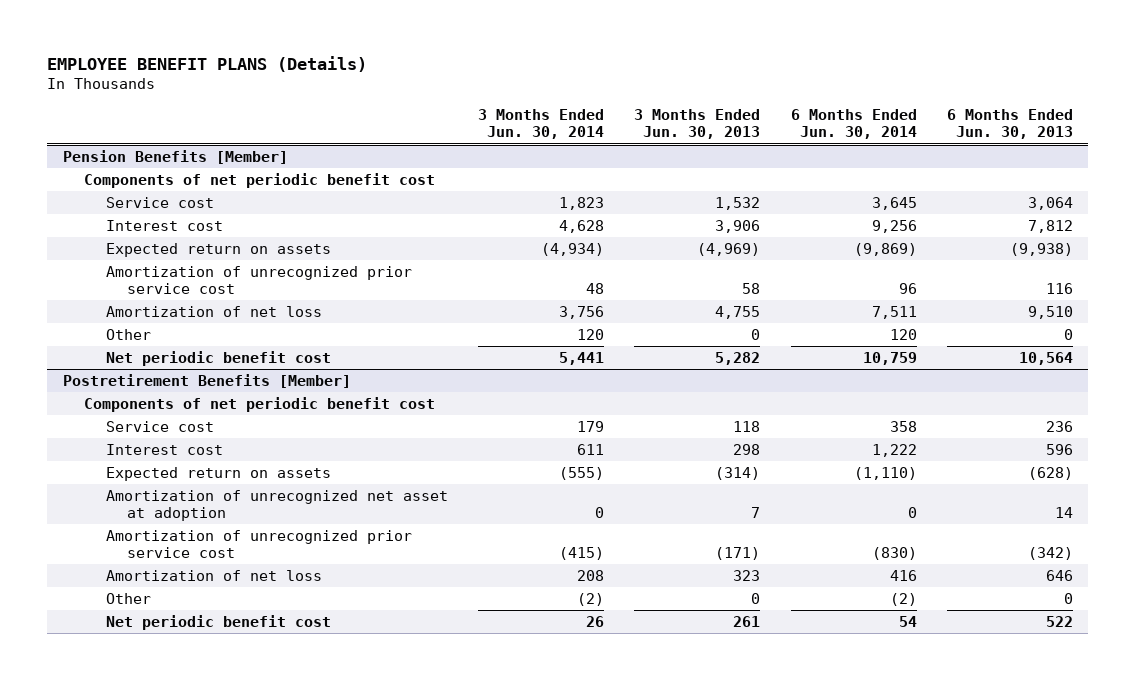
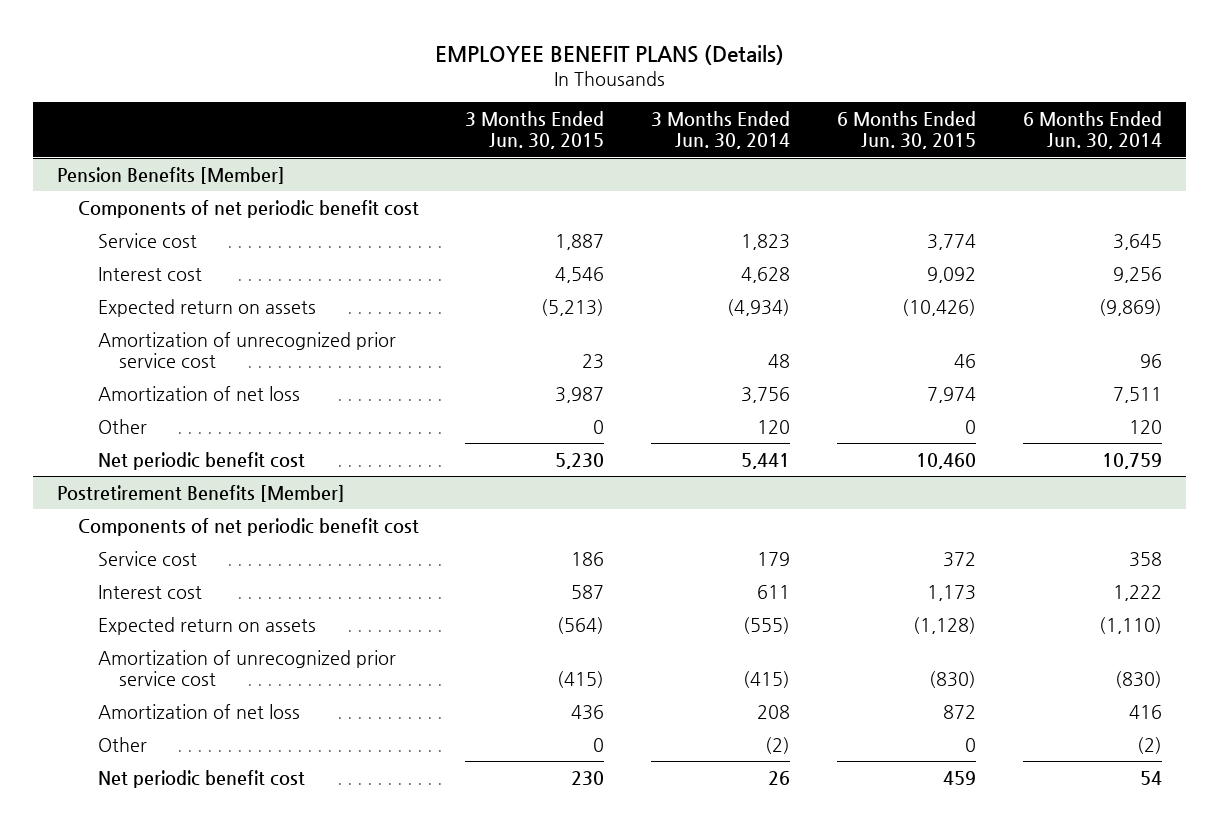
[634,109,761,140] 3 Months Ended Jun. 30, 2013 -> none
[947,109,1074,140] 6 Months Ended Jun. 30, 2013 -> none
none -> [465,111,605,149] 3 Months Ended Jun. 30, 2015
none -> [837,111,977,149] 6 Months Ended Jun. 30, 2015
[105,489,448,521] Amortization of unrecognized net asset at adoption -> none

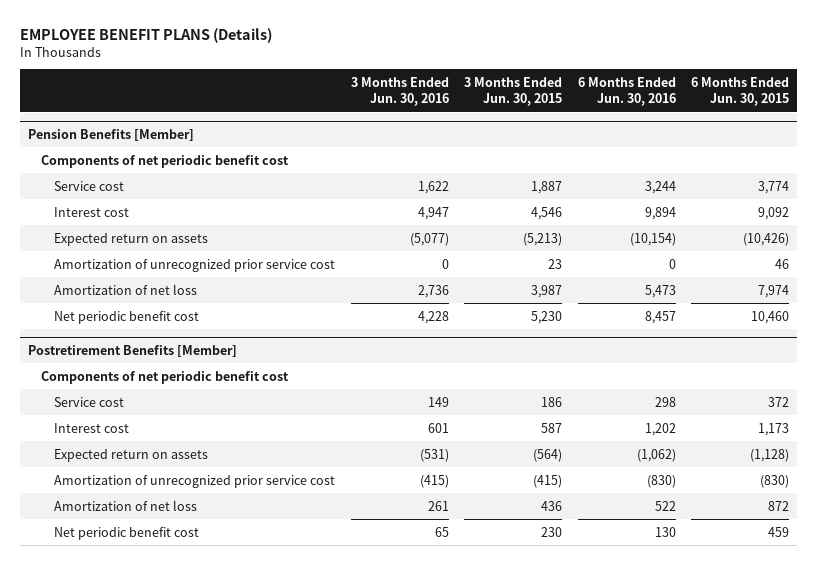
[651,111,791,149] 3 Months Ended Jun. 30, 2014 -> none
[1023,111,1163,149] 6 Months Ended Jun. 30, 2014 -> none
none -> [350,77,449,107] 3 Months Ended Jun. 30, 2016
none -> [577,77,676,107] 6 Months Ended Jun. 30, 2016
[98,418,148,434] Other -> none
[98,736,148,752] Other -> none

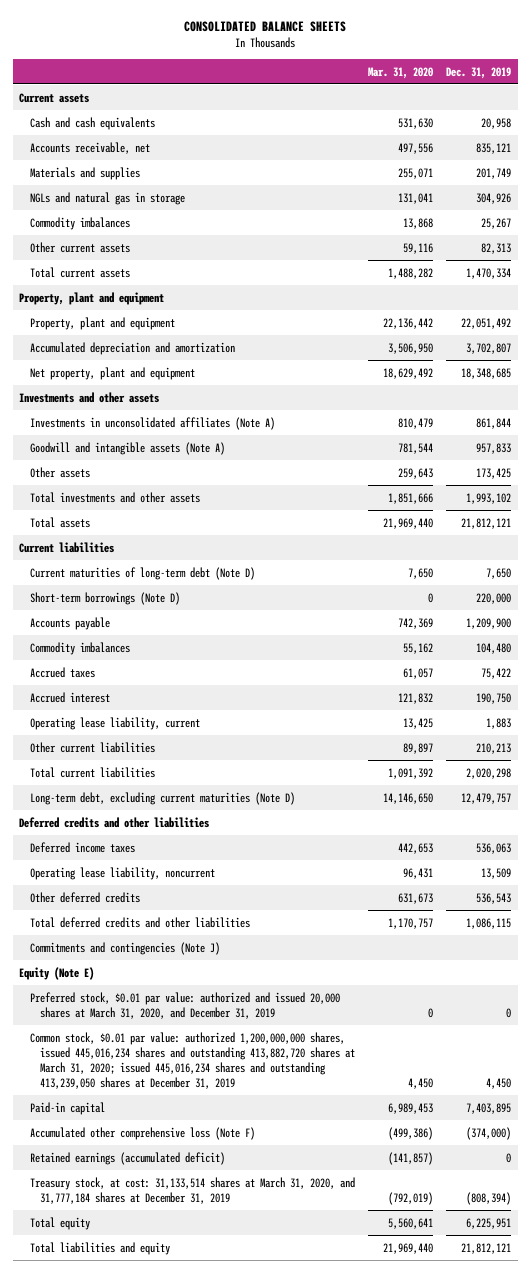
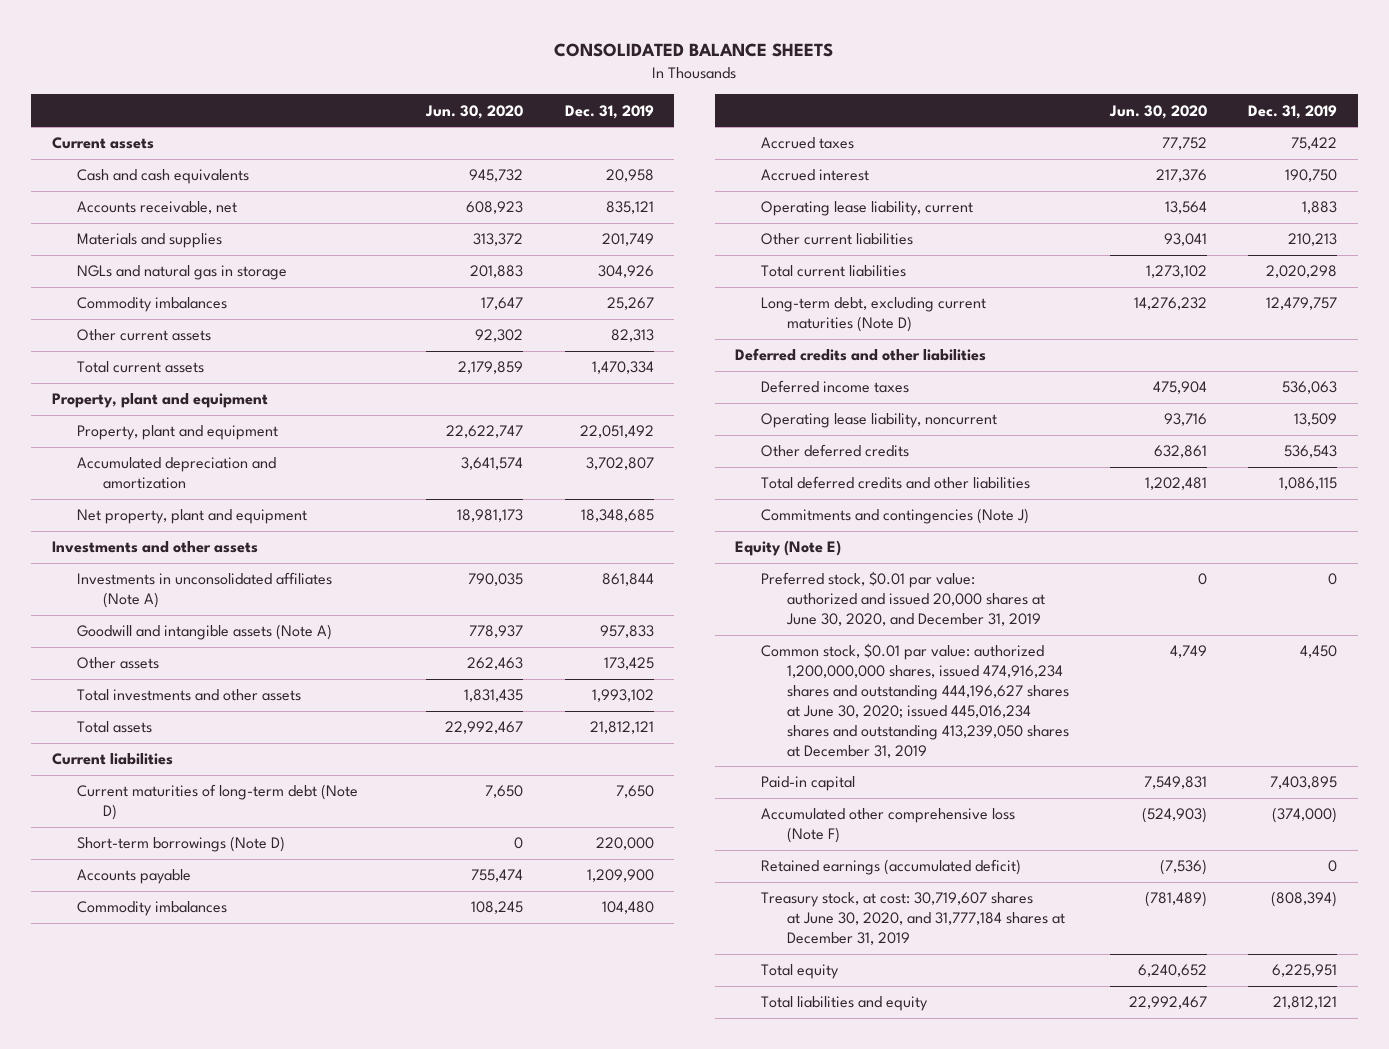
[368,66,434,79] Mar. 31, 2020 -> none
none -> [425,104,524,119] Jun. 30, 2020
[29,991,340,1019] Preferred stock, $0.01 par value: authorized and issued 20,000 shares at March 31, 2020, and December 31, 2019 -> [760,571,1045,627] Preferred stock, $0.01 par value: authorized and issued 20,000 shares at June 30, 2020, and December 31, 2019
[29,1031,355,1090] Common stock, $0.01 par value: authorized 1,200,000,000 shares, issued 445,016,234 shares and outstanding 413,882,720 shares at March 31, 2020; issued 445,016,234 shares and outstanding 413,239,050 shares at December 31, 2019 -> [760,643,1069,758] Common stock, $0.01 par value: authorized 1,200,000,000 shares, issued 474,916,234 shares and outstanding 444,196,627 shares at June 30, 2020; issued 445,016,234 shares and outstanding 413,239,050 shares at December 31, 2019
[29,1176,355,1204] Treasury stock, at cost: 31,133,514 shares at March 31, 2020, and 31,777,184 shares at December 31, 2019 -> [760,892,1065,946] Treasury stock, at cost: 30,719,607 shares at June 30, 2020, and 31,777,184 shares at December 31, 2019

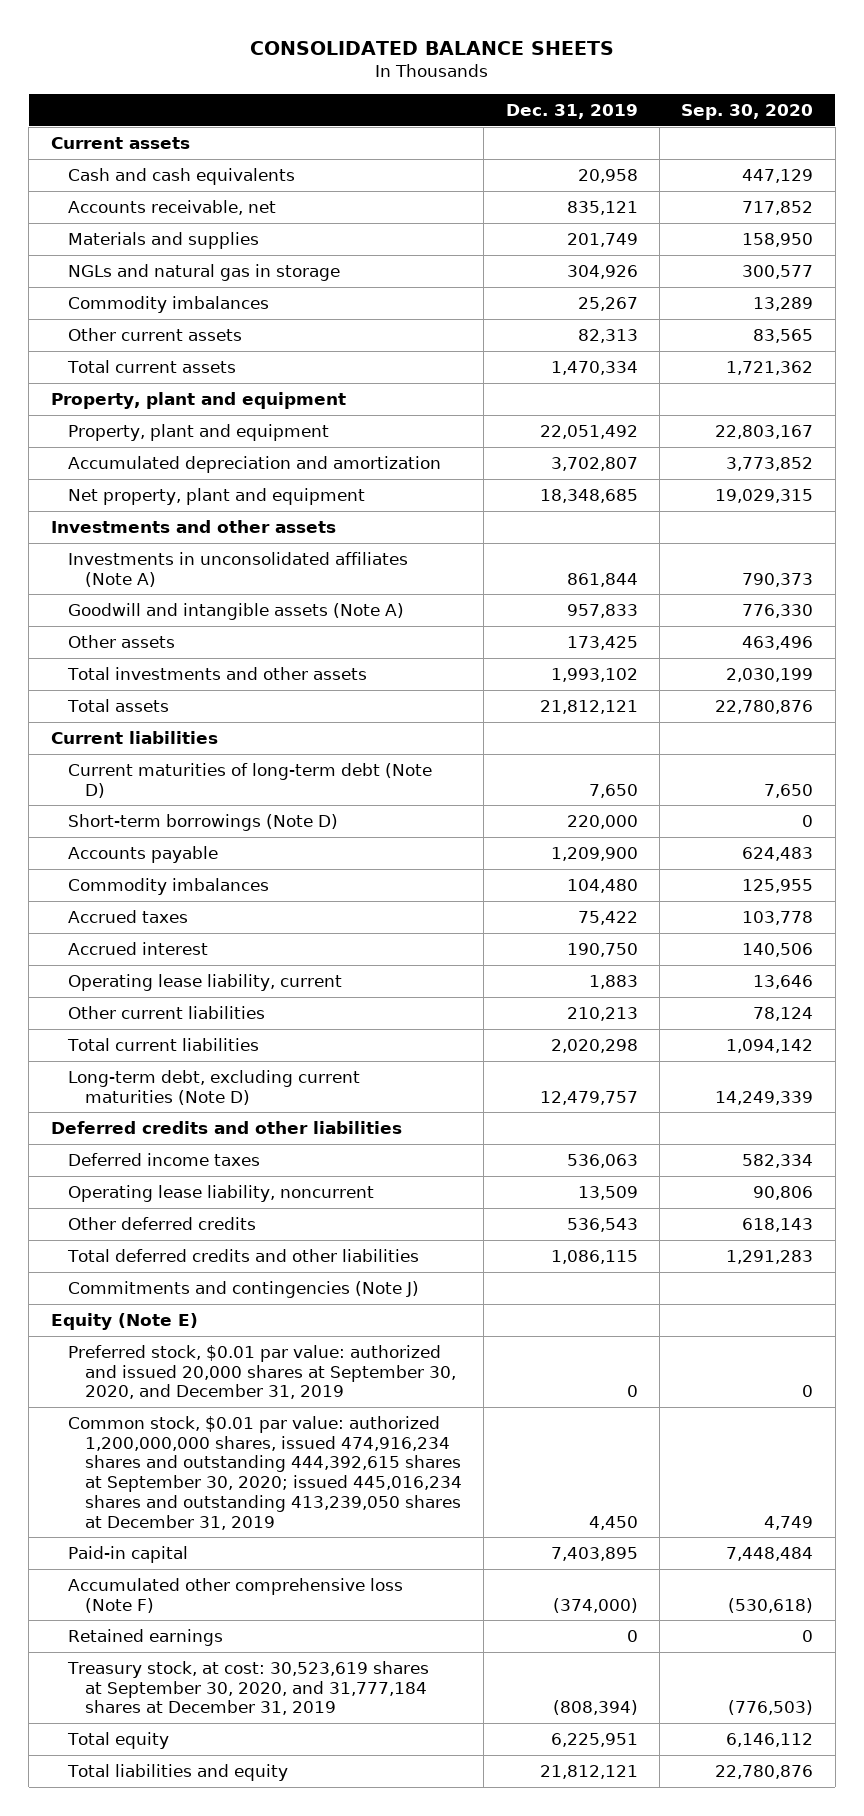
[425,104,524,119] Jun. 30, 2020 -> none
none -> [681,103,814,120] Sep. 30, 2020
[760,571,1045,627] Preferred stock, $0.01 par value: authorized and issued 20,000 shares at June 30, 2020, and December 31, 2019 -> [67,1344,456,1400] Preferred stock, $0.01 par value: authorized and issued 20,000 shares at September 30, 2020, and December 31, 2019
[760,643,1069,758] Common stock, $0.01 par value: authorized 1,200,000,000 shares, issued 474,916,234 shares and outstanding 444,196,627 shares at June 30, 2020; issued 445,016,234 shares and outstanding 413,239,050 shares at December 31, 2019 -> [67,1415,462,1530] Common stock, $0.01 par value: authorized 1,200,000,000 shares, issued 474,916,234 shares and outstanding 444,392,615 shares at September 30, 2020; issued 445,016,234 shares and outstanding 413,239,050 shares at December 31, 2019
[760,859,1021,876] Retained earnings (accumulated deficit) -> [67,1628,223,1646] Retained earnings
[760,892,1065,946] Treasury stock, at cost: 30,719,607 shares at June 30, 2020, and 31,777,184 shares at December 31, 2019 -> [66,1660,429,1716] Treasury stock, at cost: 30,523,619 shares at September 30, 2020, and 31,777,184 shares at December 31, 2019

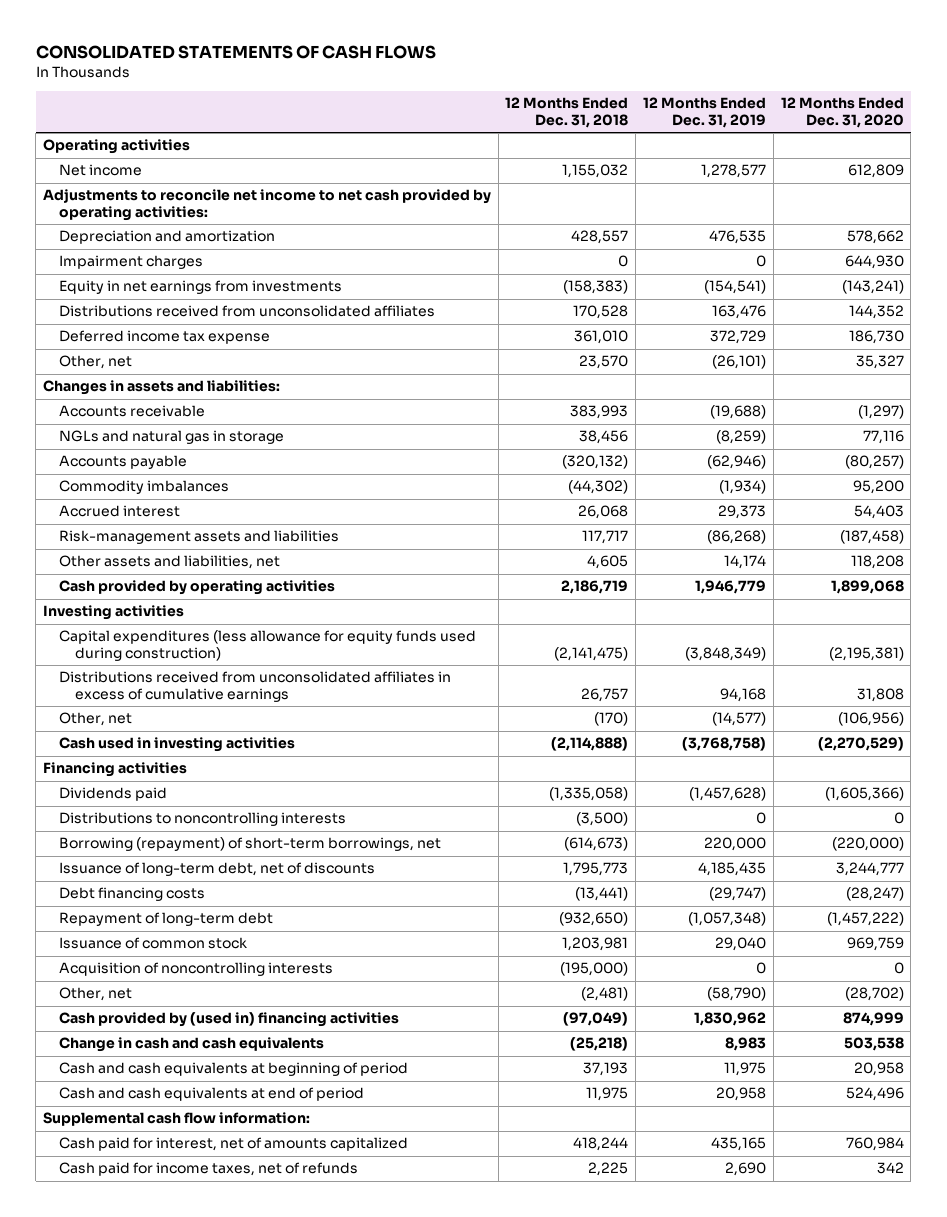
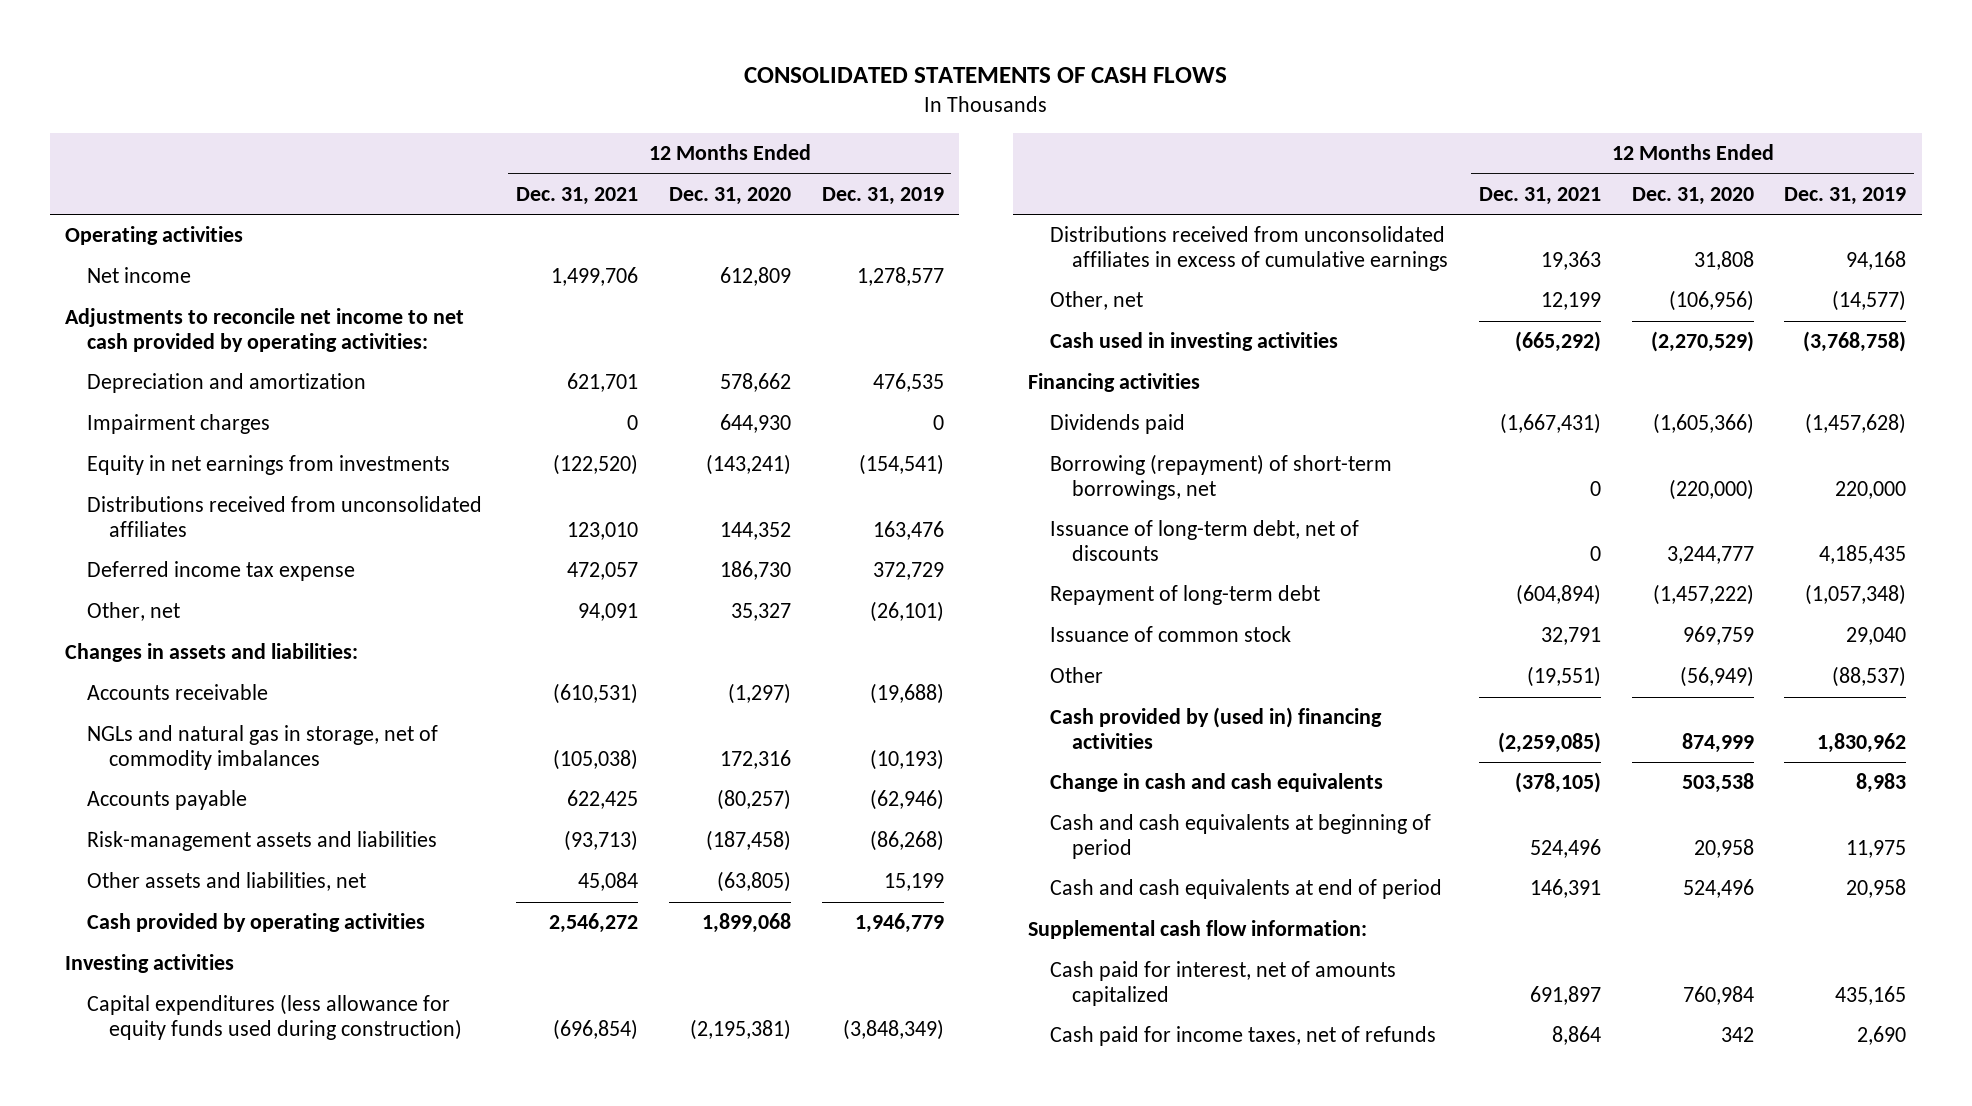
[505,97,629,128] 12 Months Ended Dec. 31, 2018 -> none
none -> [515,186,638,205] Dec. 31, 2021
[58,430,284,445] NGLs and natural gas in storage -> [87,725,439,770] NGLs and natural gas in storage, net of commodity imbalances
[716,430,767,445] (8,259) -> [869,748,944,770] (10,193)
[862,430,904,445] 77,116 -> [719,749,791,769] 172,316
[58,480,229,495] Commodity imbalances -> none
[58,505,180,518] Accrued interest -> none
[724,555,767,570] 14,174 -> [883,873,944,892] 15,199
[850,555,904,570] 118,208 -> [716,871,791,893] (63,805)
[58,812,346,827] Distributions to noncontrolling interests -> none
[58,887,205,902] Debt financing costs -> none
[58,962,333,977] Acquisition of noncontrolling interests -> none
[58,987,132,1002] Other, net -> [1049,667,1103,684] Other
[707,987,767,1002] (58,790) -> [1832,666,1907,688] (88,537)
[844,987,904,1002] (28,702) -> [1679,666,1754,688] (56,949)

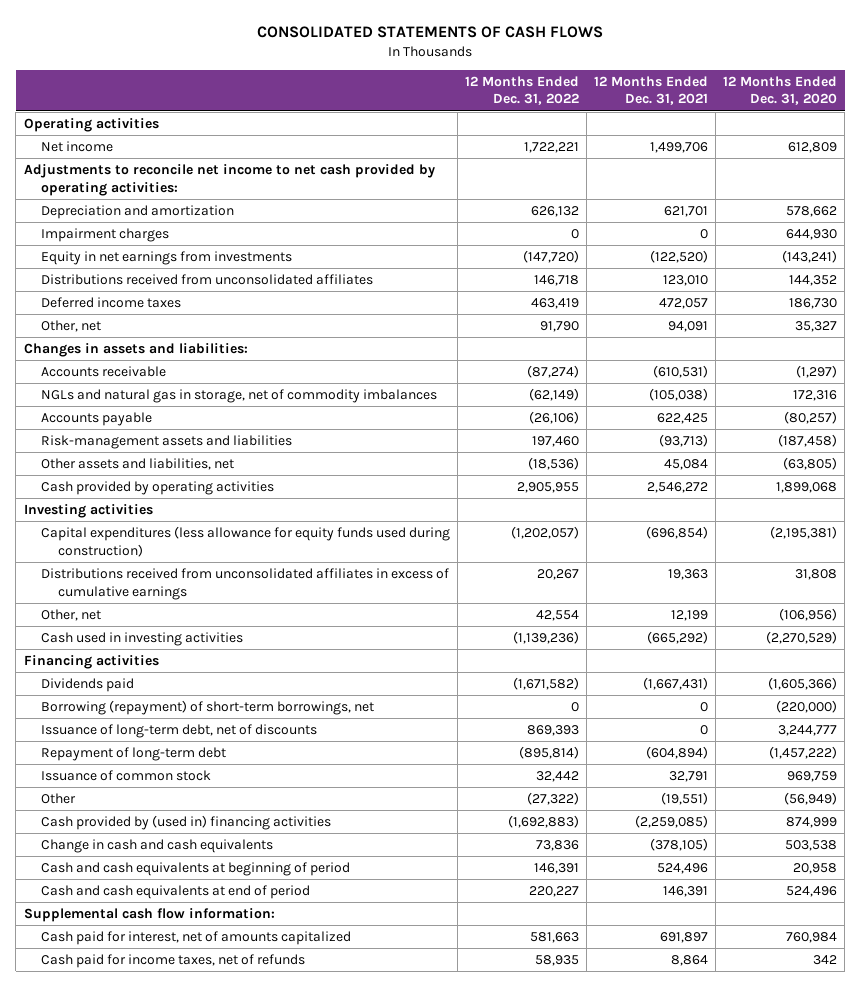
[821,186,944,205] Dec. 31, 2019 -> none
none -> [464,75,579,106] 12 Months Ended Dec. 31, 2022
[87,561,356,582] Deferred income tax expense -> [40,296,181,308] Deferred income taxes

